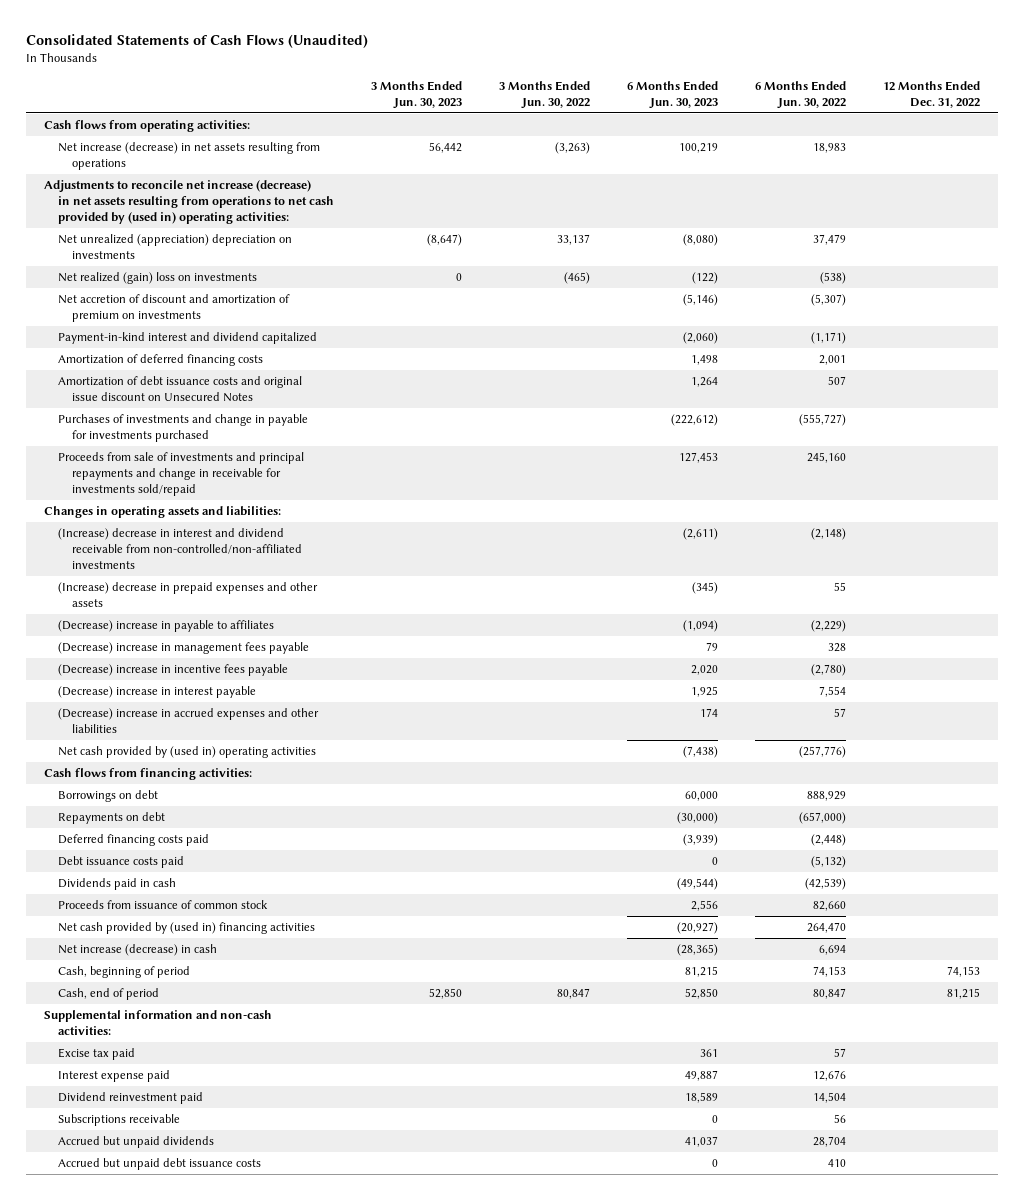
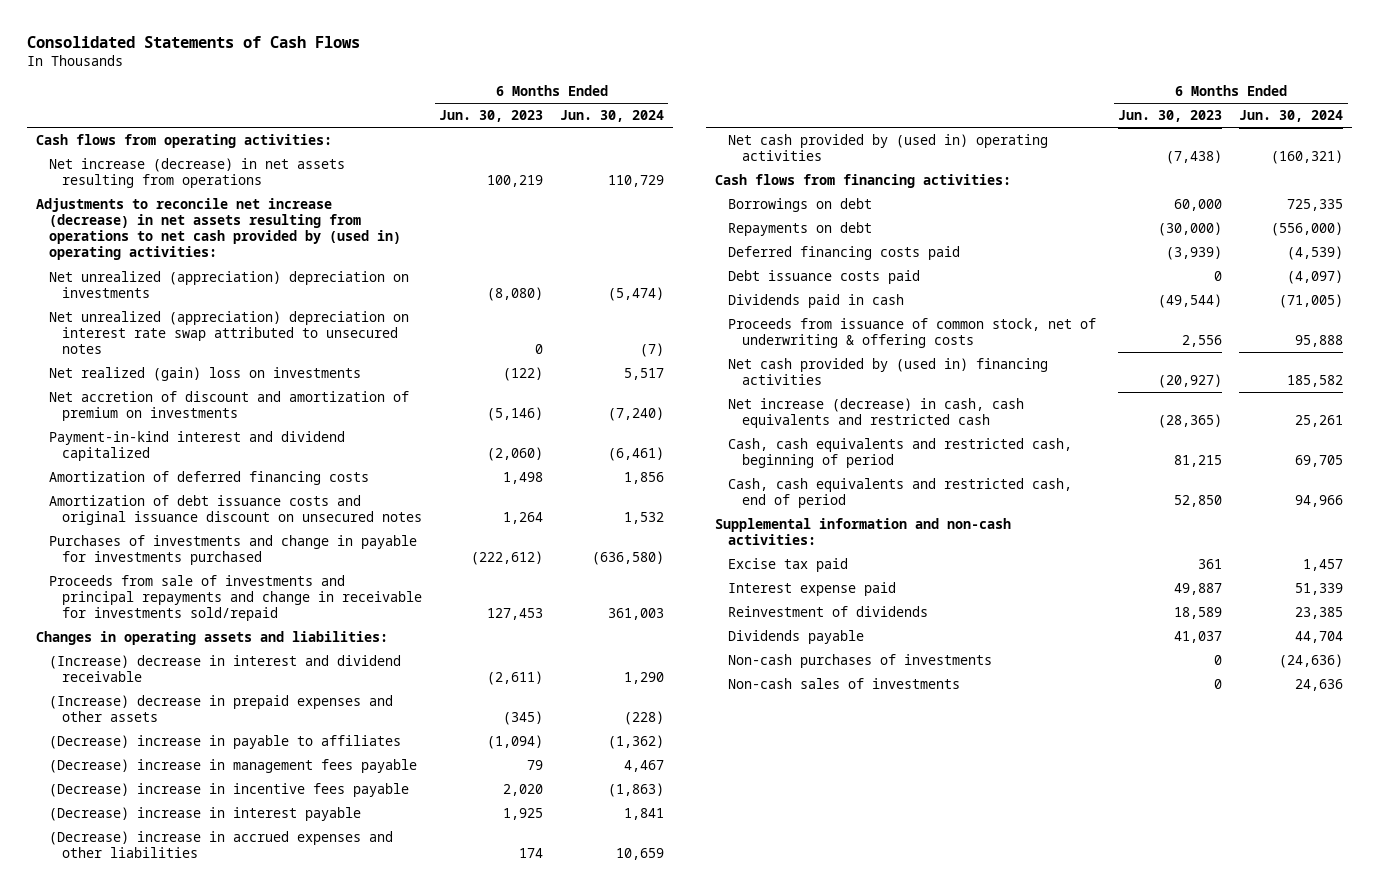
[25,34,368,49] Consolidated Statements of Cash Flows (Unaudited) -> [27,35,361,48] Consolidated Statements of Cash Flows
[371,81,463,109] 3 Months Ended Jun. 30, 2023 -> none
[499,81,591,109] 3 Months Ended Jun. 30, 2022 -> none
[754,81,846,109] 6 Months Ended Jun. 30, 2022 -> none
[882,81,980,108] 12 Months Ended Dec. 31, 2022 -> none
none -> [560,110,665,123] Jun. 30, 2024
none -> [48,310,409,355] Net unrealized (appreciation) depreciation on interest rate swap attributed to unsecured notes
[58,376,303,402] Amortization of debt issuance costs and original issue discount on Unsecured Notes -> [48,494,423,525] Amortization of debt issuance costs and original issuance discount on unsecured notes
[58,528,303,569] (Increase) decrease in interest and dividend receivable from non-controlled/non-affiliated investments -> [48,654,401,682] (Increase) decrease in interest and dividend receivable
[58,900,269,910] Proceeds from issuance of common stock -> [728,317,1097,348] Proceeds from issuance of common stock, net of underwriting & offering costs
[58,944,218,957] Net increase (decrease) in cash -> [728,397,1025,428] Net increase (decrease) in cash, cash equivalents and restricted cash
[58,966,191,979] Cash, beginning of period -> [728,437,1073,468] Cash, cash equivalents and restricted cash, beginning of period
[58,988,160,1001] Cash, end of period -> [728,477,1073,508] Cash, cash equivalents and restricted cash, end of period
[58,1114,181,1127] Subscriptions receivable -> none
[58,1158,262,1171] Accrued but unpaid debt issuance costs -> none
[58,1092,204,1105] Dividend reinvestment paid -> [728,605,929,617] Reinvestment of dividends
[58,1136,215,1149] Accrued but unpaid dividends -> [728,629,865,644] Dividends payable
none -> [728,653,993,668] Non-cash purchases of investments
none -> [728,677,961,689] Non-cash sales of investments

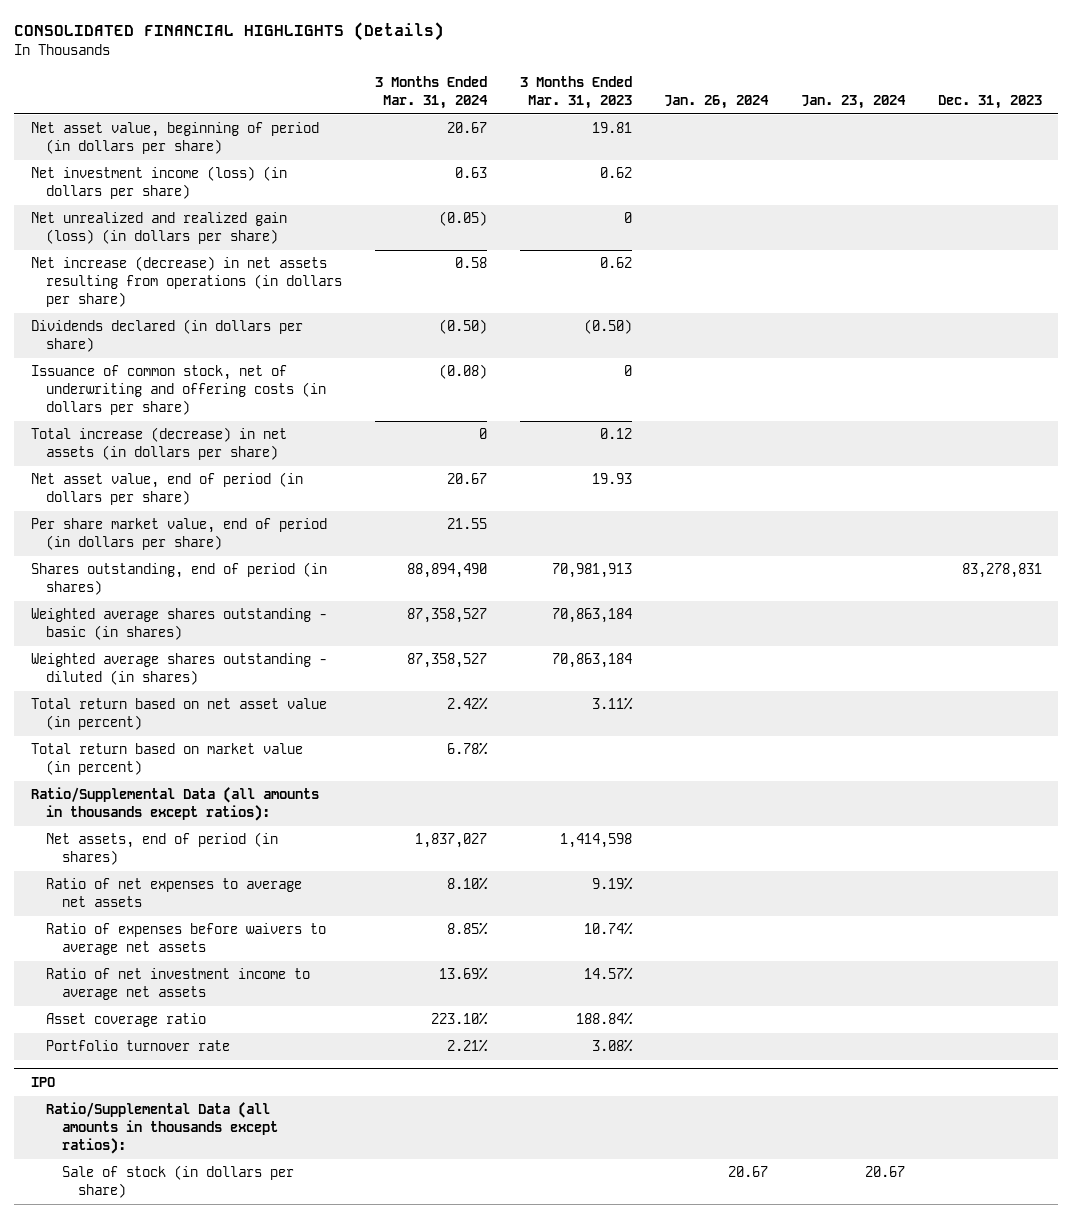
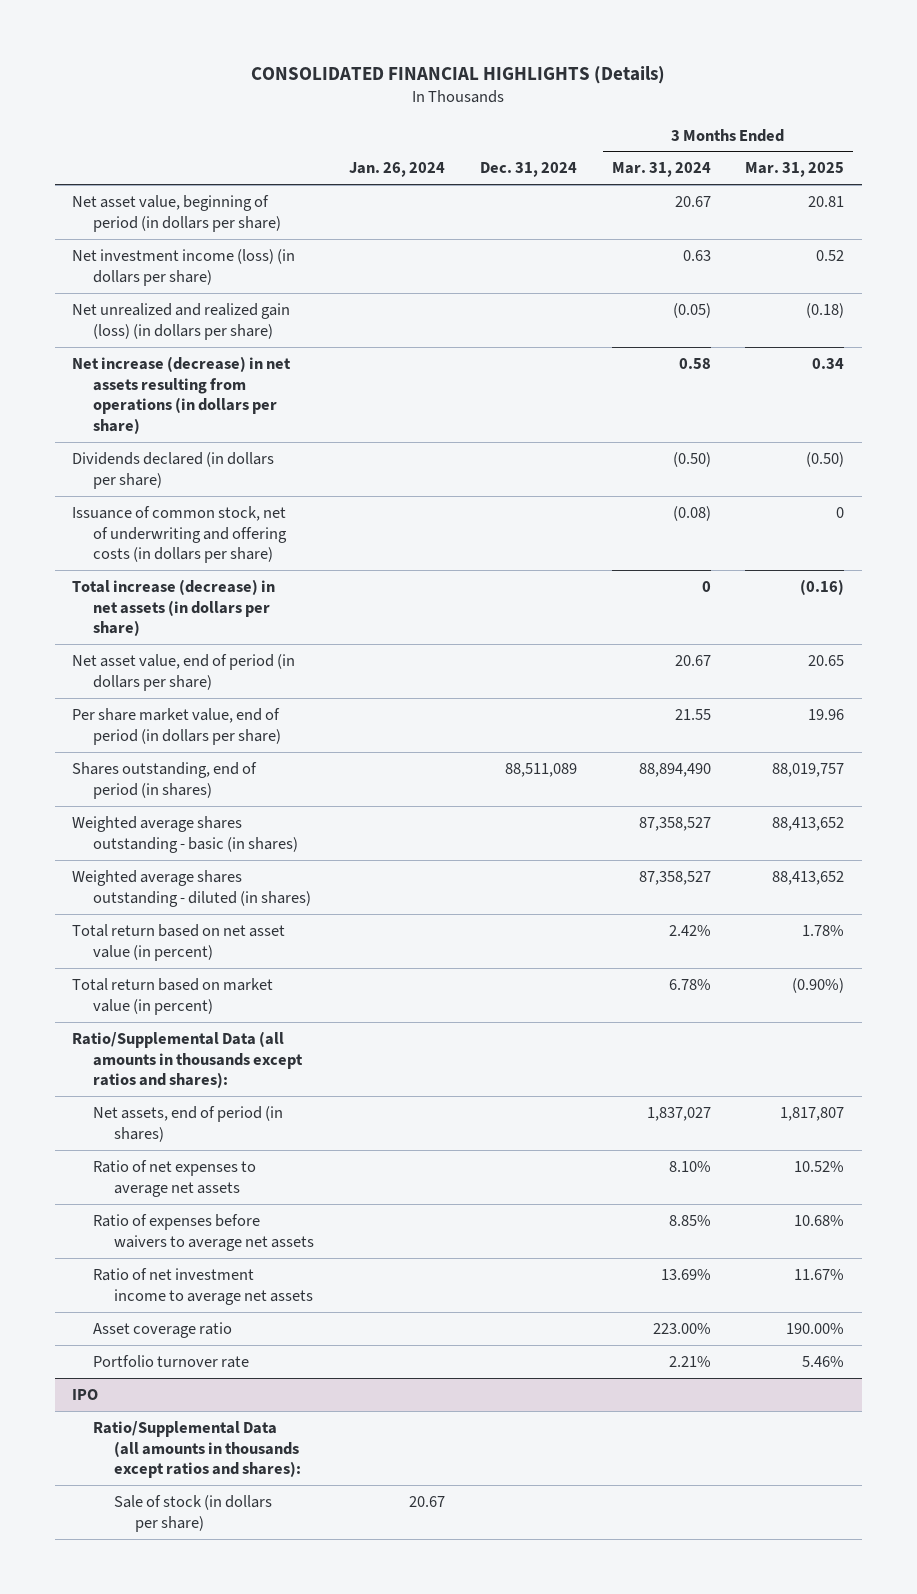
[519,76,632,109] 3 Months Ended Mar. 31, 2023 -> none
[800,94,906,109] Jan. 23, 2024 -> none
[937,94,1042,109] Dec. 31, 2023 -> none
none -> [479,162,577,178] Dec. 31, 2024
none -> [745,162,845,178] Mar. 31, 2025
[30,787,319,822] Ratio/Supplemental Data (all amounts in thousands except ratios): -> [72,1030,304,1089] Ratio/Supplemental Data (all amounts in thousands except ratios and shares):
[430,1012,488,1026] 223.10% -> [652,1322,711,1334] 223.00%
[46,1102,278,1154] Ratio/Supplemental Data (all amounts in thousands except ratios): -> [93,1420,302,1479] Ratio/Supplemental Data (all amounts in thousands except ratios and shares):

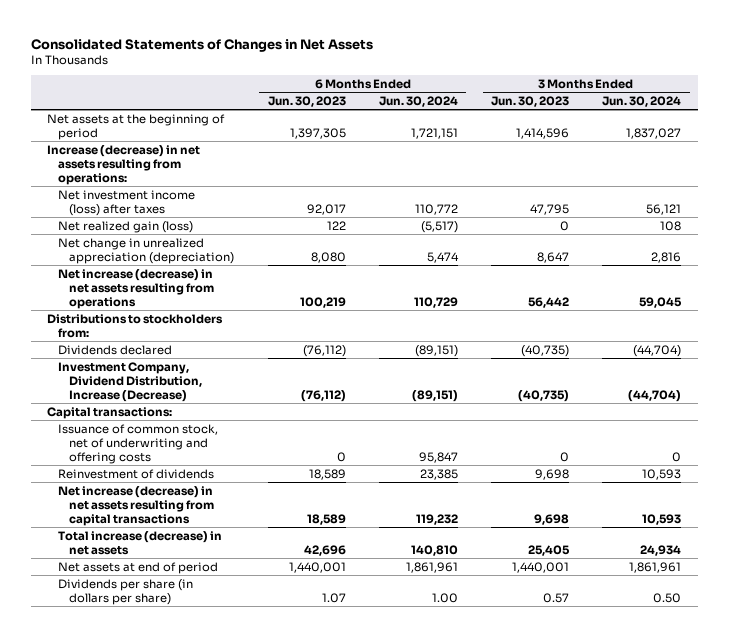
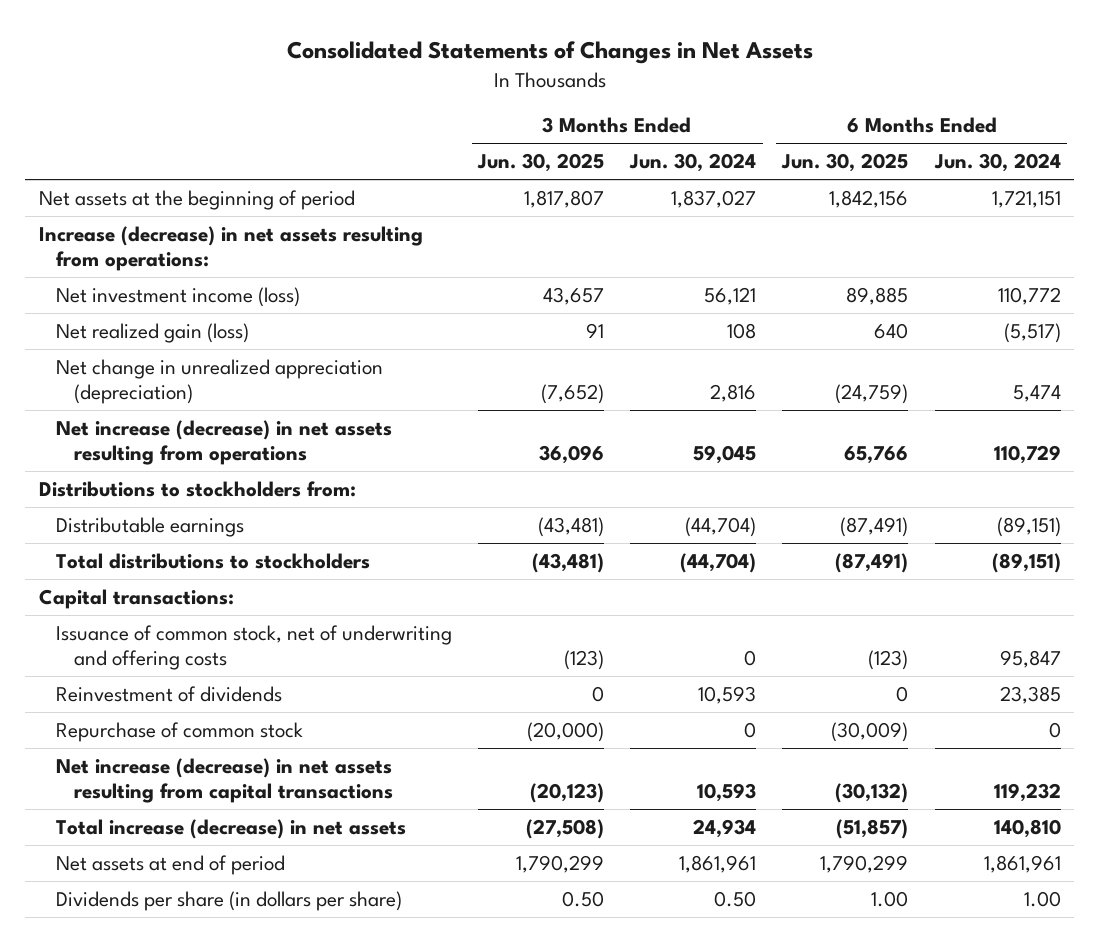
[267,95,346,107] Jun. 30, 2023 -> none
[491,95,570,107] Jun. 30, 2023 -> none
none -> [477,153,605,173] Jun. 30, 2025
none -> [781,153,909,173] Jun. 30, 2025
[58,189,196,216] Net investment income (loss) after taxes -> [56,286,301,307] Net investment income (loss)
[58,344,173,355] Dividends declared -> [56,516,245,537] Distributable earnings
[58,361,203,402] Investment Company, Dividend Distribution, Increase (Decrease) -> [56,552,371,569] Total distributions to stockholders
none -> [56,721,304,742] Repurchase of common stock

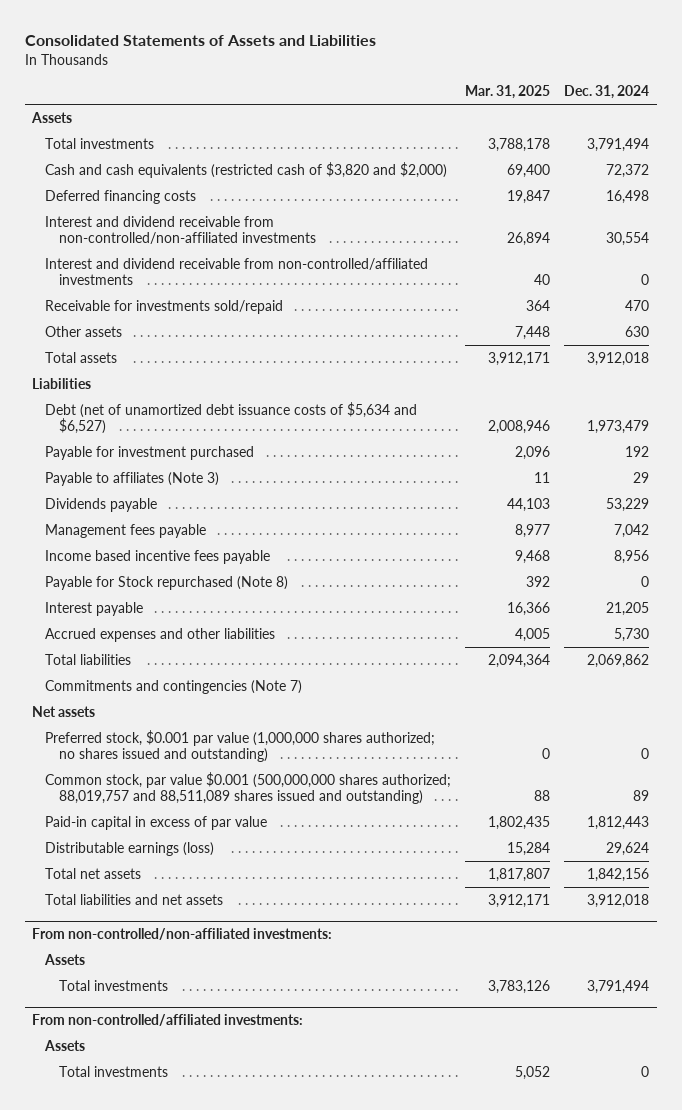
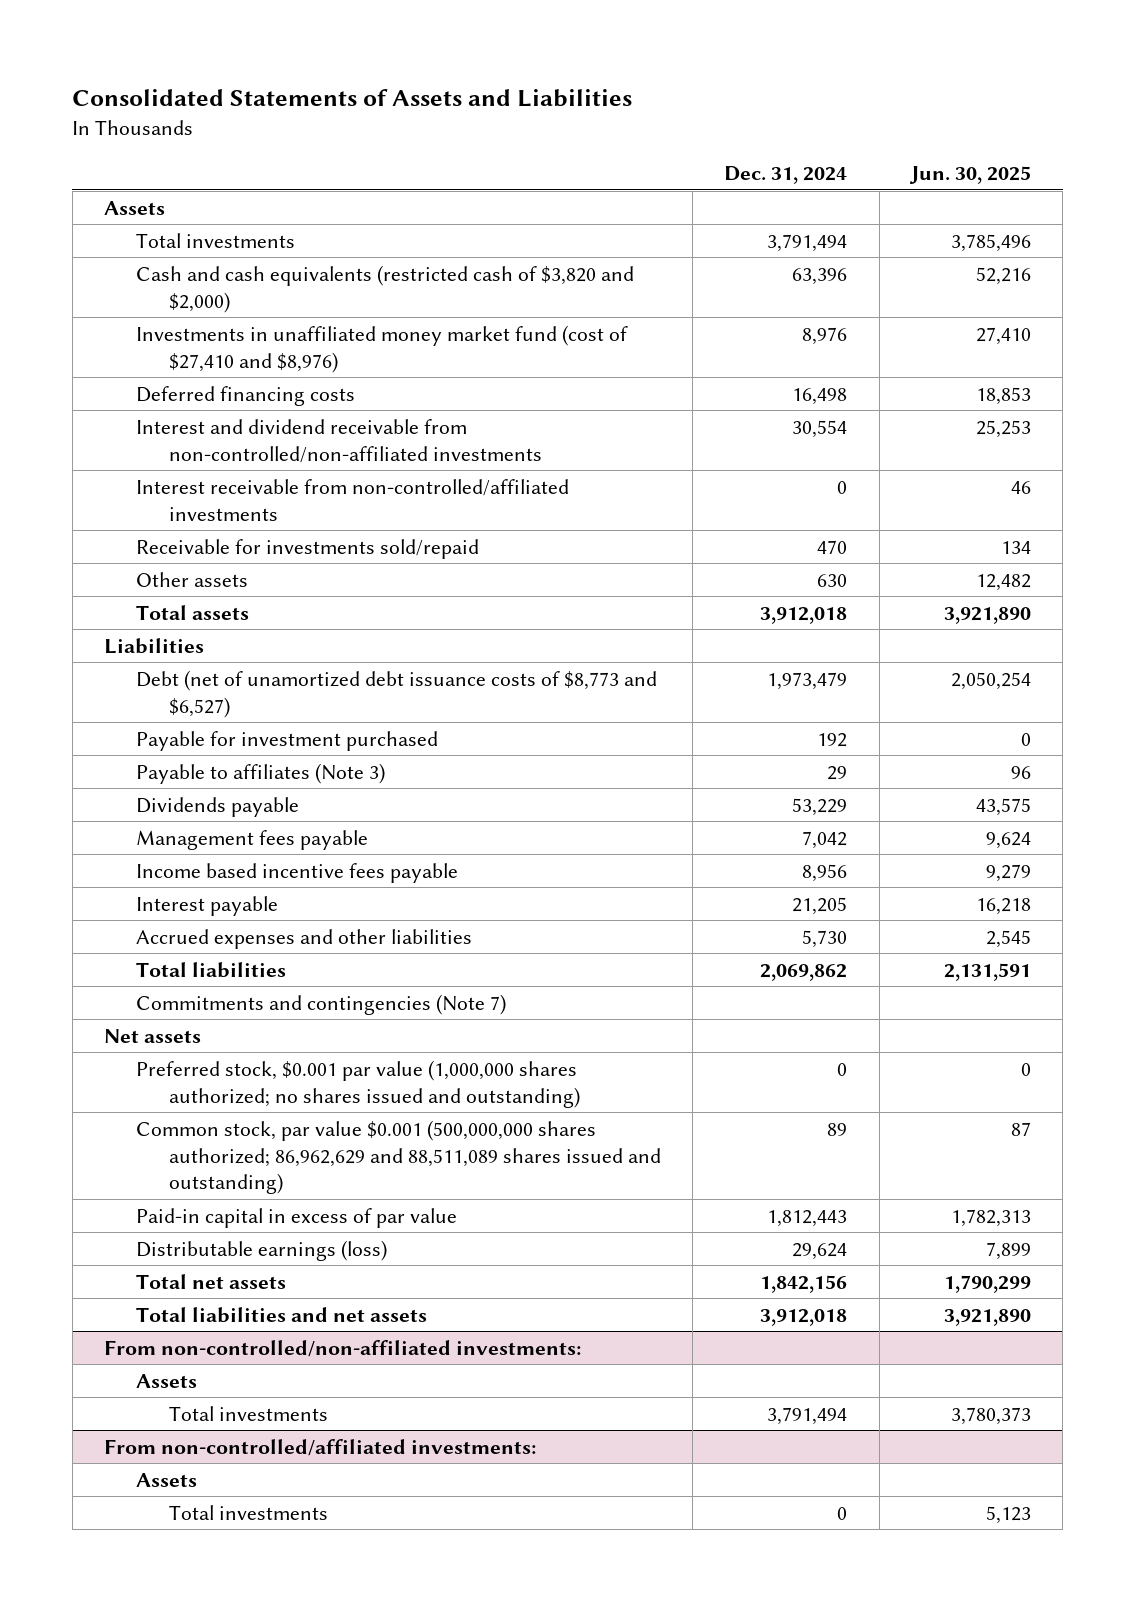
[465,85,551,100] Mar. 31, 2025 -> none
none -> [908,166,1031,185] Jun. 30, 2025
[606,163,650,178] 72,372 -> [792,267,848,285] 63,396
none -> [136,324,629,373] Investments in unaffiliated money market fund (cost of $27,410 and $8,976)
[45,257,429,286] Interest and dividend receivable from non-controlled/affiliated investments -> [136,478,570,521] Interest receivable from non-controlled/affiliated investments
[45,401,418,435] Debt (net of unamortized debt issuance costs of $5,634 and $6,527) -> [136,669,658,718] Debt (net of unamortized debt issuance costs of $8,773 and $6,527)
[45,575,289,590] Payable for Stock repurchased (Note 8) -> none
[45,771,452,805] Common stock, par value $0.001 (500,000,000 shares authorized; 88,019,757 and 88,511,089 shares issued and outstanding) -> [136,1119,661,1195] Common stock, par value $0.001 (500,000,000 shares authorized; 86,962,629 and 88,511,089 shares issued and outstanding)

